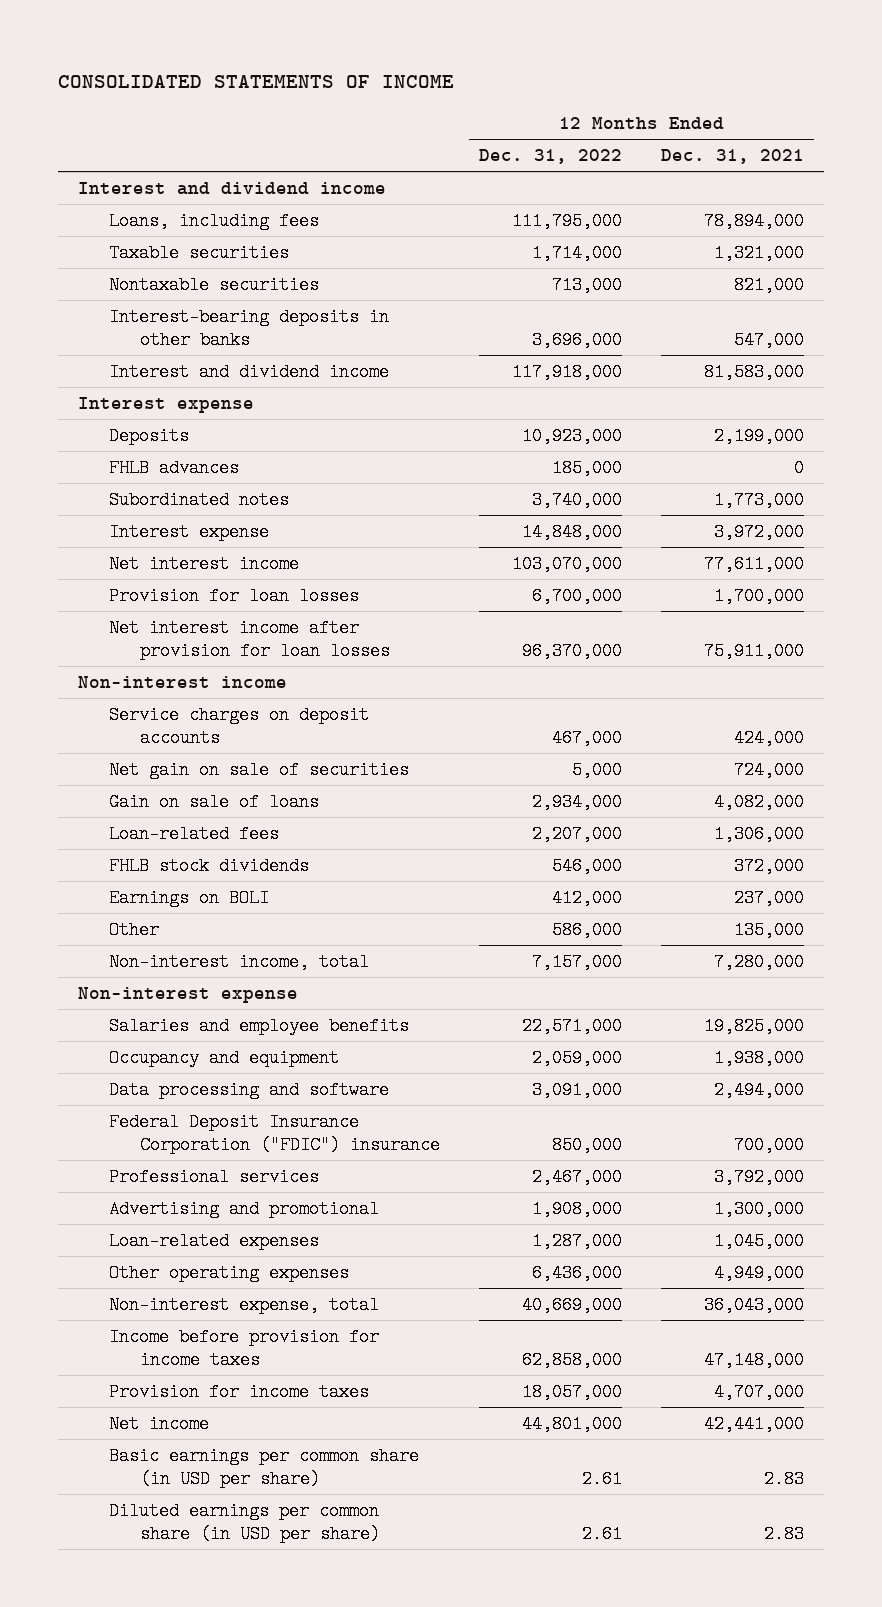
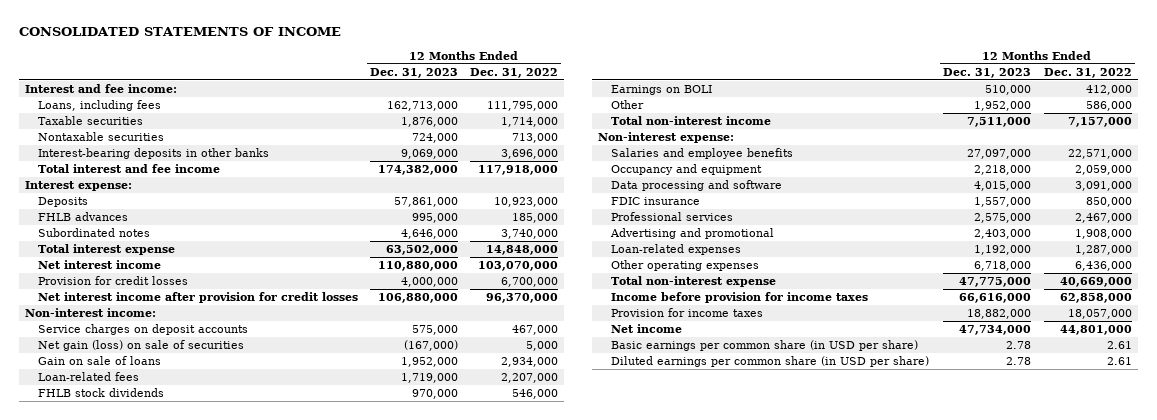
[661,149,805,165] Dec. 31, 2021 -> none
none -> [370,67,459,78] Dec. 31, 2023
[78,181,387,195] Interest and dividend income -> [24,84,177,94] Interest and fee income:
[108,362,389,381] Interest and dividend income -> [37,164,220,174] Total interest and fee income
[78,396,255,413] Interest expense -> [24,181,132,192] Interest expense:
[108,522,269,541] Interest expense -> [37,244,175,256] Total interest expense
[108,586,359,605] Provision for loan losses -> [37,276,188,286] Provision for credit losses
[108,618,390,660] Net interest income after provision for loan losses -> [37,292,358,304] Net interest income after provision for credit losses
[78,675,288,688] Non-interest income -> [24,308,156,318] Non-interest income:
[108,760,409,779] Net gain on sale of securities -> [37,340,244,352] Net gain (loss) on sale of securities
[108,952,369,971] Non-interest income, total -> [611,116,772,126] Total non-interest income
[78,986,299,1003] Non-interest expense -> [598,132,735,144] Non-interest expense:
[108,1112,440,1154] Federal Deposit Insurance Corporation ("FDIC") insurance -> [611,197,701,206] FDIC insurance
[108,1295,379,1314] Non-interest expense, total -> [611,276,777,288] Total non-interest expense

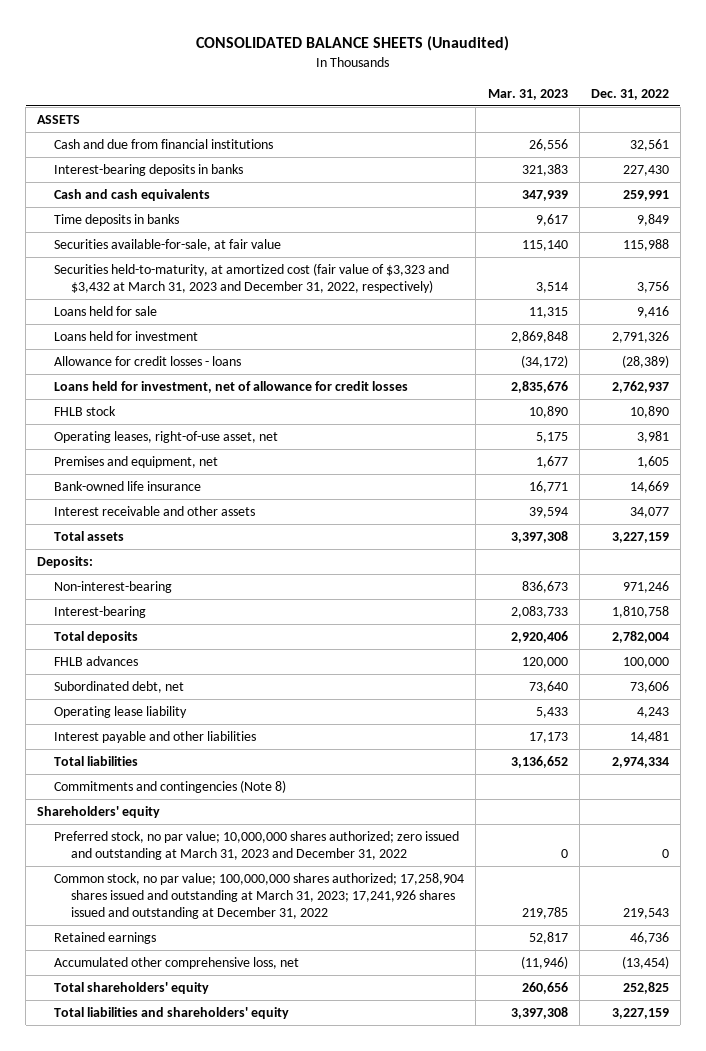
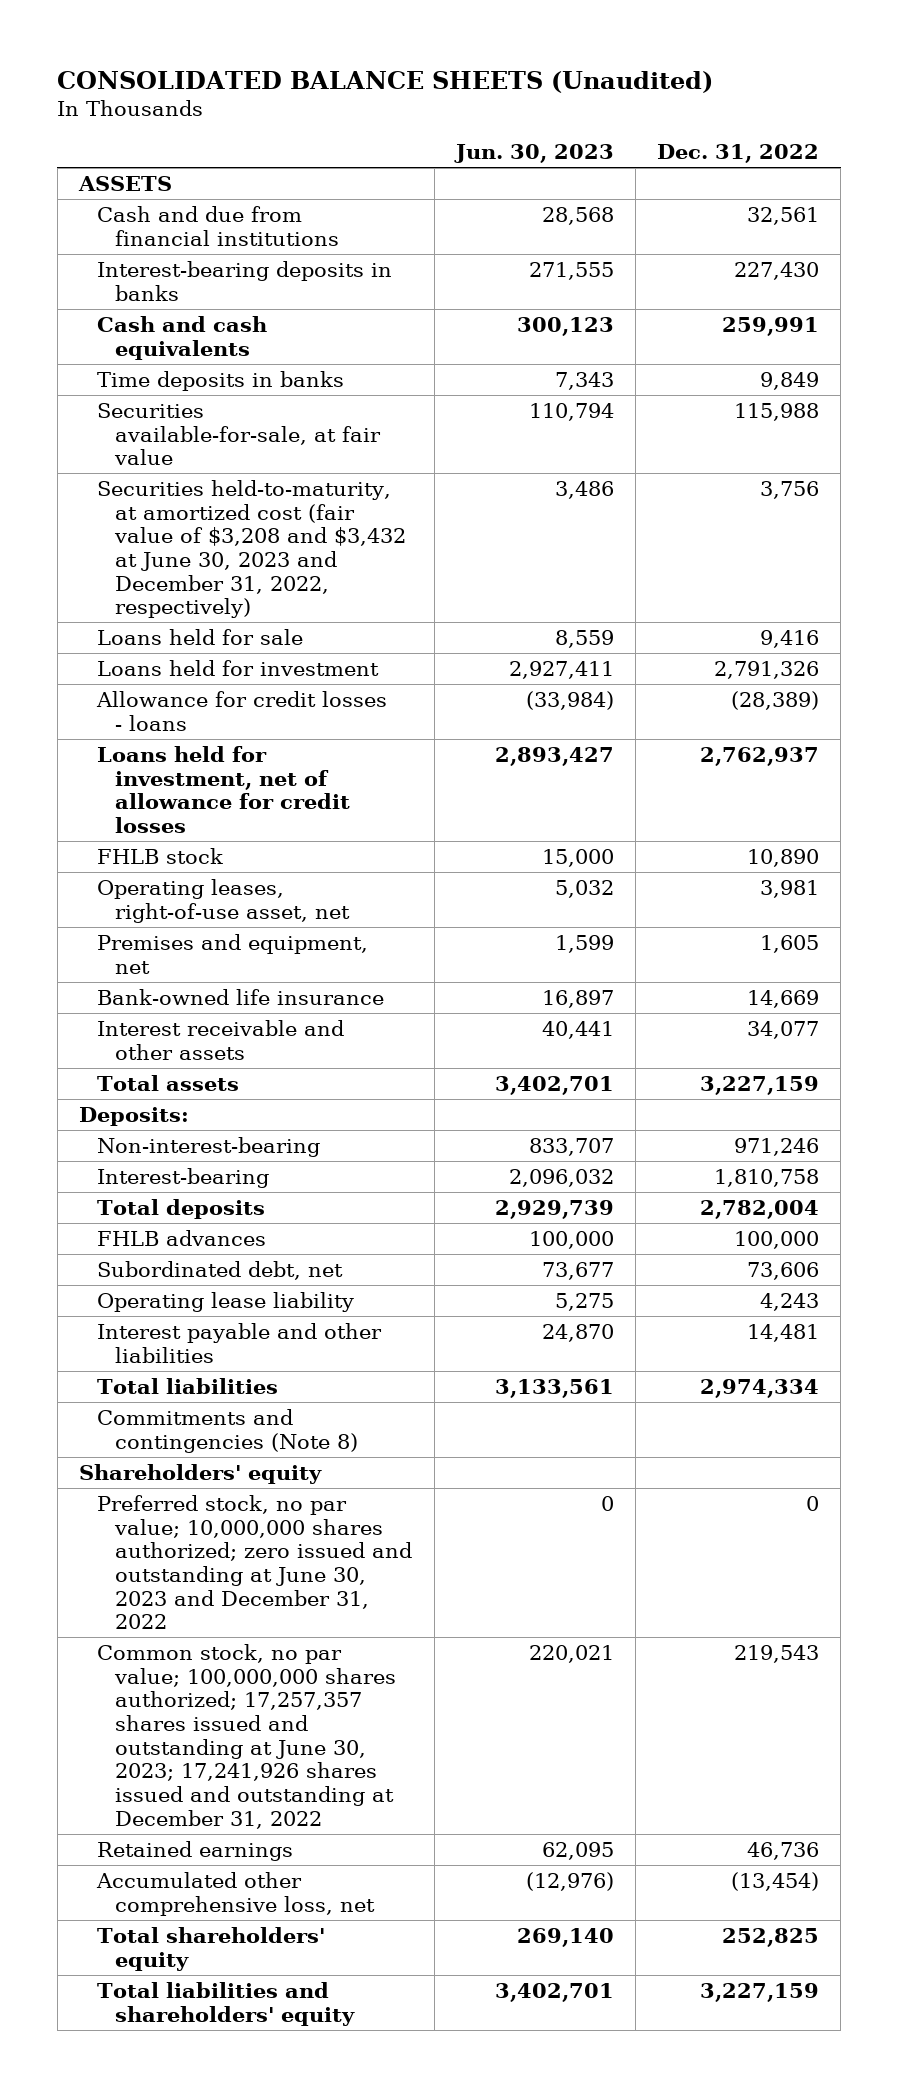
[487,88,568,100] Mar. 31, 2023 -> none
none -> [453,144,614,164] Jun. 30, 2023
[54,263,450,294] Securities held-to-maturity, at amortized cost (fair value of $3,323 and $3,432 at March 31, 2023 and December 31, 2022, respectively) -> [97,479,407,619] Securities held-to-maturity, at amortized cost (fair value of $3,208 and $3,432 at June 30, 2023 and December 31, 2022, respectively)
[54,831,460,861] Preferred stock, no par value; 10,000,000 shares authorized; zero issued and outstanding at March 31, 2023 and December 31, 2022 -> [97,1494,413,1630] Preferred stock, no par value; 10,000,000 shares authorized; zero issued and outstanding at June 30, 2023 and December 31, 2022
[54,873,465,920] Common stock, no par value; 100,000,000 shares authorized; 17,258,904 shares issued and outstanding at March 31, 2023; 17,241,926 shares issued and outstanding at December 31, 2022 -> [97,1643,397,1829] Common stock, no par value; 100,000,000 shares authorized; 17,257,357 shares issued and outstanding at June 30, 2023; 17,241,926 shares issued and outstanding at December 31, 2022

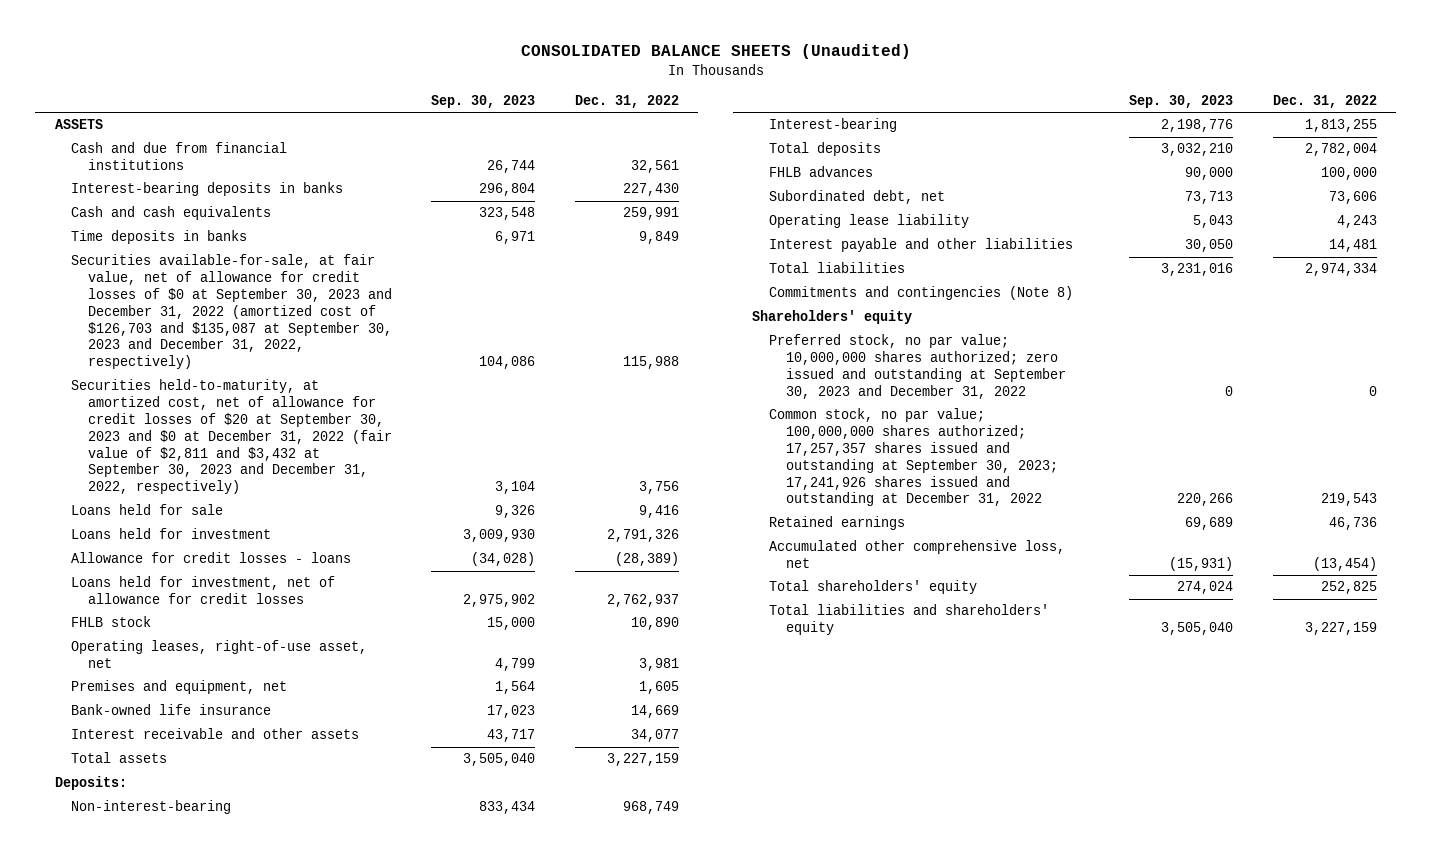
[453,144,614,164] Jun. 30, 2023 -> none
none -> [431,94,536,108] Sep. 30, 2023
[97,402,382,466] Securities available-for-sale, at fair value -> [71,254,392,370] Securities available-for-sale, at fair value, net of allowance for credit losses of $0 at September 30, 2023 and December 31, 2022 (amortized cost of $126,703 and $135,087 at September 30, 2023 and December 31, 2022, respectively)
[97,479,407,619] Securities held-to-maturity, at amortized cost (fair value of $3,208 and $3,432 at June 30, 2023 and December 31, 2022, respectively) -> [71,379,392,495] Securities held-to-maturity, at amortized cost, net of allowance for credit losses of $20 at September 30, 2023 and $0 at December 31, 2022 (fair value of $2,811 and $3,432 at September 30, 2023 and December 31, 2022, respectively)
[734,1137,820,1156] 971,246 -> [622,801,679,815] 968,749
[714,1168,820,1187] 1,810,758 -> [1304,119,1377,133] 1,813,255
[97,1494,413,1630] Preferred stock, no par value; 10,000,000 shares authorized; zero issued and outstanding at June 30, 2023 and December 31, 2022 -> [769,334,1066,399] Preferred stock, no par value; 10,000,000 shares authorized; zero issued and outstanding at September 30, 2023 and December 31, 2022
[97,1643,397,1829] Common stock, no par value; 100,000,000 shares authorized; 17,257,357 shares issued and outstanding at June 30, 2023; 17,241,926 shares issued and outstanding at December 31, 2022 -> [769,408,1058,507] Common stock, no par value; 100,000,000 shares authorized; 17,257,357 shares issued and outstanding at September 30, 2023; 17,241,926 shares issued and outstanding at December 31, 2022

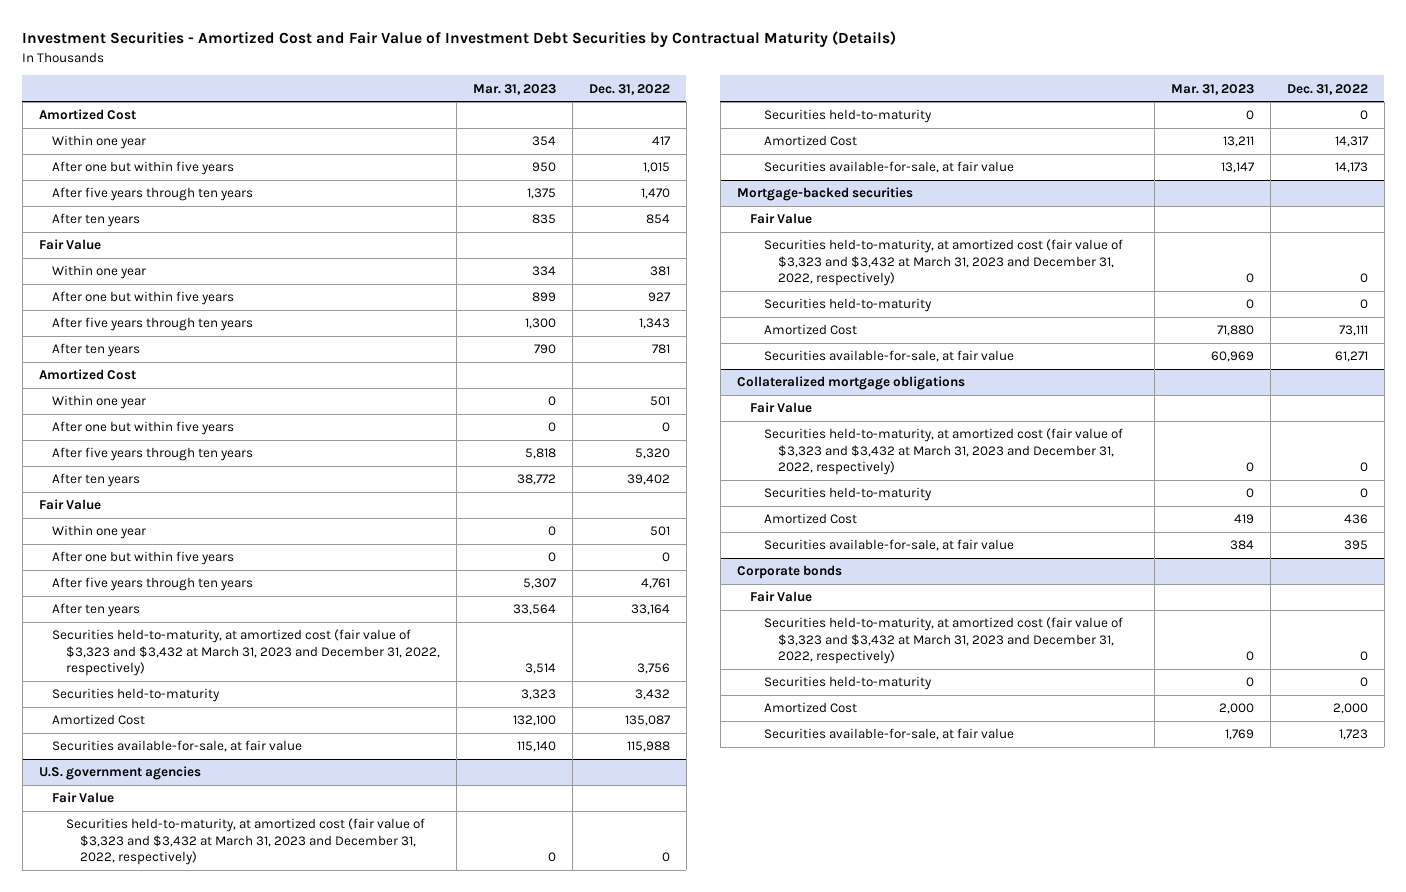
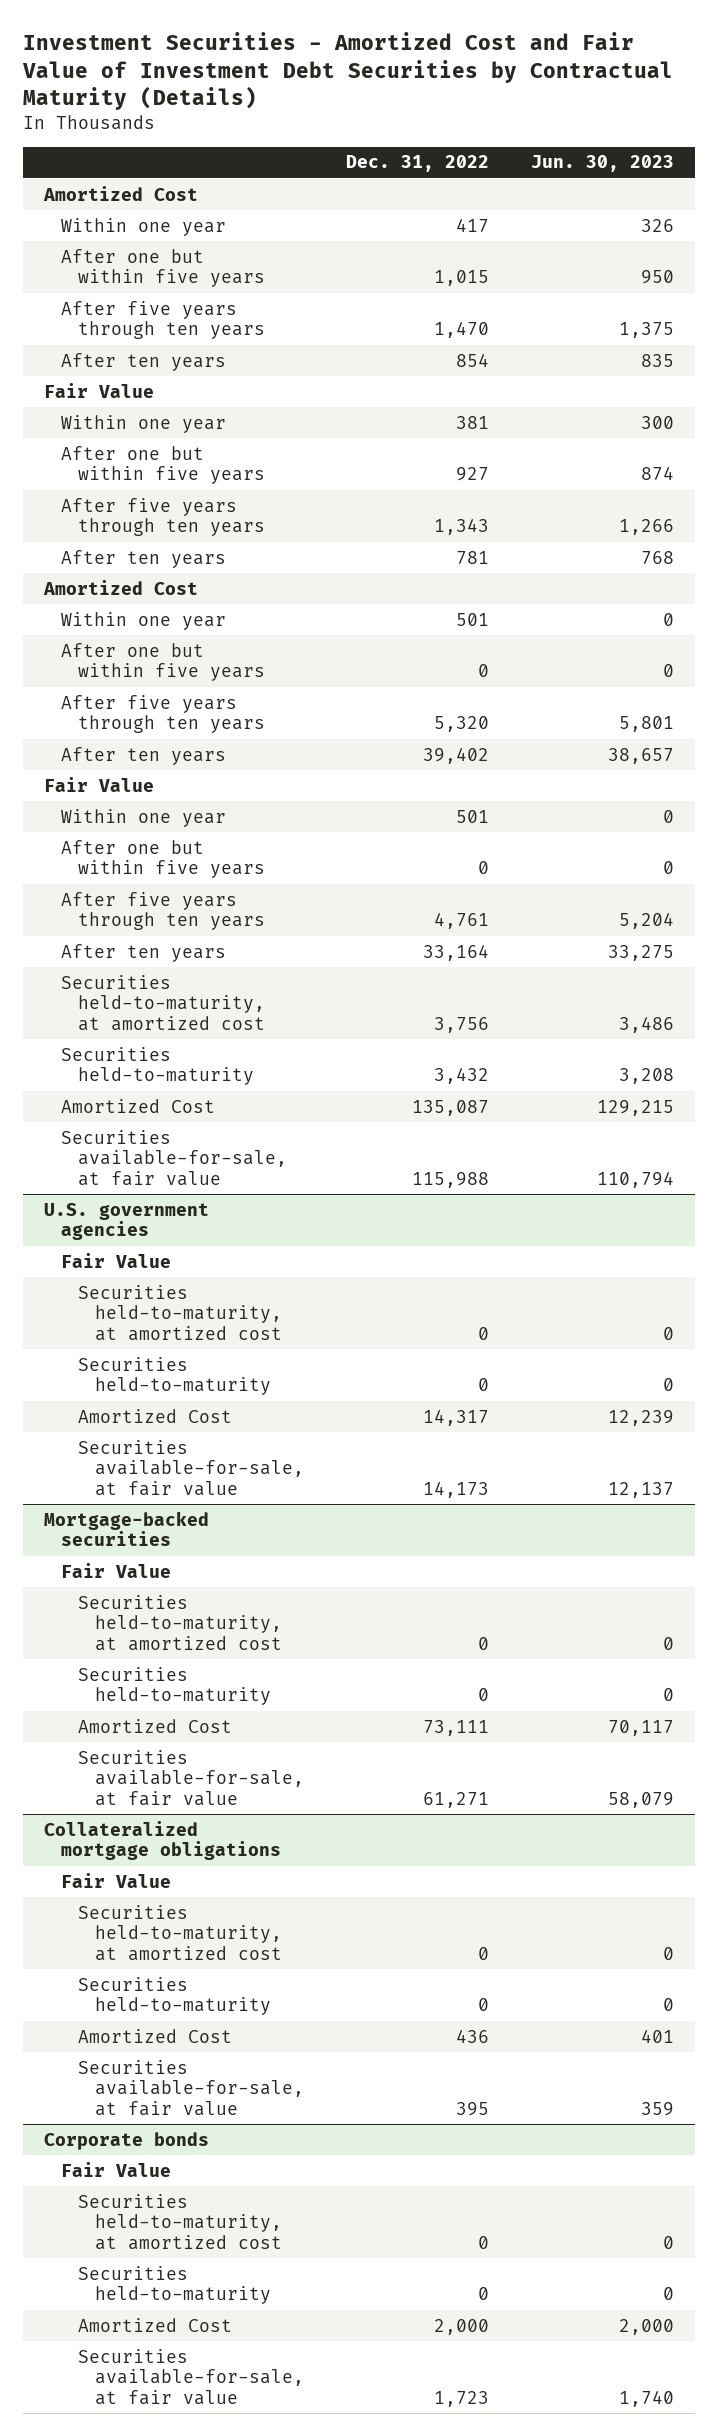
[472,83,556,95] Mar. 31, 2023 -> none
none -> [530,155,674,173] Jun. 30, 2023
[52,629,441,677] Securities held-to-maturity, at amortized cost (fair value of $3,323 and $3,432 at March 31, 2023 and December 31, 2022, respectively) -> [60,974,266,1031] Securities held-to-maturity, at amortized cost
[66,818,426,866] Securities held-to-maturity, at amortized cost (fair value of $3,323 and $3,432 at March 31, 2023 and December 31, 2022, respectively) -> [78,1284,283,1341] Securities held-to-maturity, at amortized cost
[764,239,1124,287] Securities held-to-maturity, at amortized cost (fair value of $3,323 and $3,432 at March 31, 2023 and December 31, 2022, respectively) -> [78,1594,283,1651] Securities held-to-maturity, at amortized cost
[764,428,1124,476] Securities held-to-maturity, at amortized cost (fair value of $3,323 and $3,432 at March 31, 2023 and December 31, 2022, respectively) -> [78,1904,283,1961] Securities held-to-maturity, at amortized cost
[764,617,1124,665] Securities held-to-maturity, at amortized cost (fair value of $3,323 and $3,432 at March 31, 2023 and December 31, 2022, respectively) -> [78,2193,283,2250] Securities held-to-maturity, at amortized cost

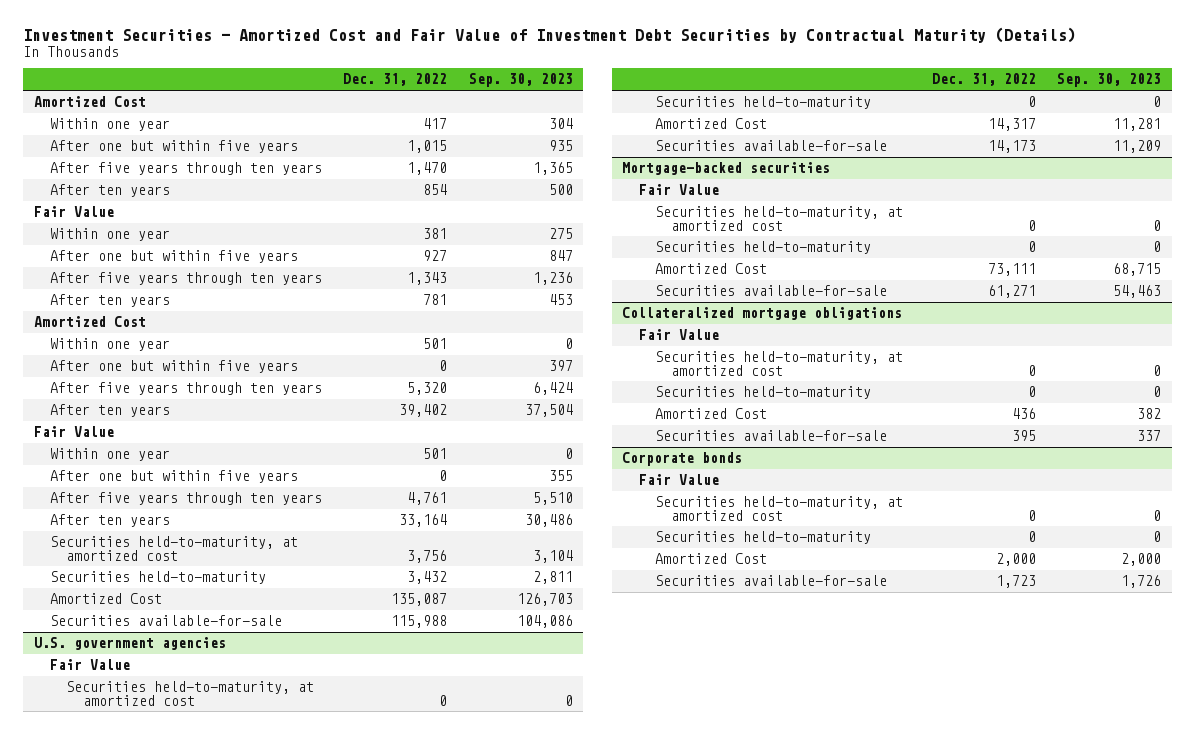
[530,155,674,173] Jun. 30, 2023 -> none
none -> [468,73,573,88] Sep. 30, 2023
[60,1129,288,1186] Securities available-for-sale, at fair value -> [50,615,283,627] Securities available-for-sale
[78,1439,305,1496] Securities available-for-sale, at fair value -> [654,140,887,152] Securities available-for-sale
[78,1749,305,1806] Securities available-for-sale, at fair value -> [654,285,887,297] Securities available-for-sale
[78,2059,305,2116] Securities available-for-sale, at fair value -> [654,430,887,442] Securities available-for-sale
[78,2348,305,2405] Securities available-for-sale, at fair value -> [654,575,887,587] Securities available-for-sale

